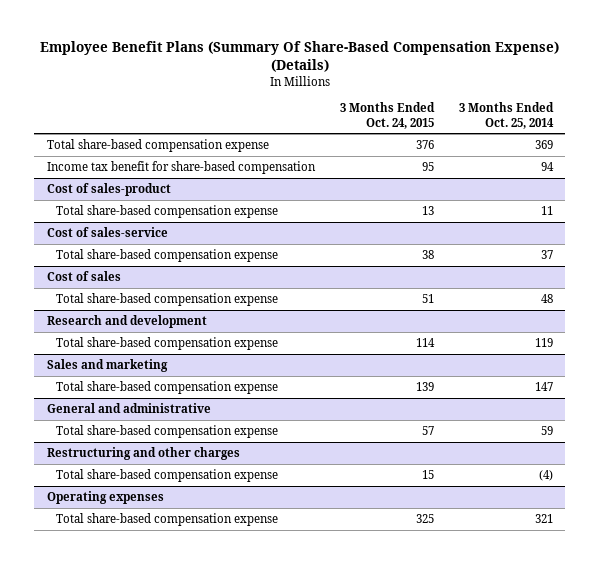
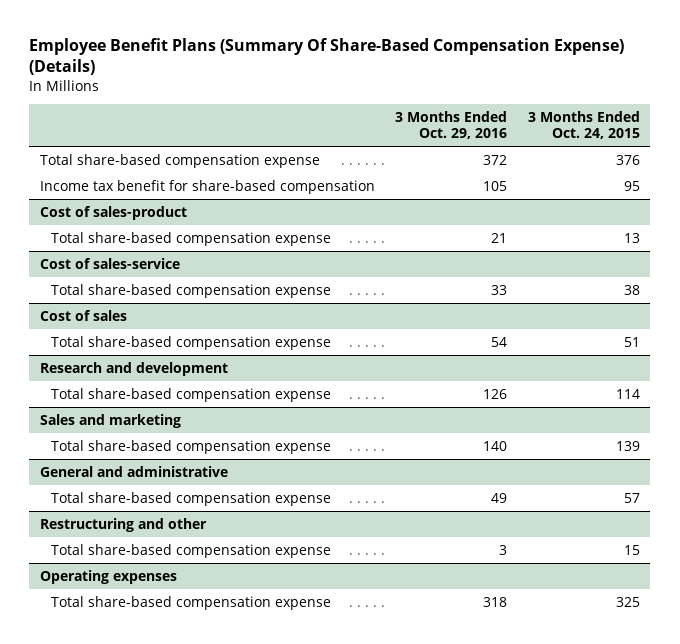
[458,102,554,129] 3 Months Ended Oct. 25, 2014 -> none
none -> [395,110,508,140] 3 Months Ended Oct. 29, 2016
[46,447,240,461] Restructuring and other charges -> [39,517,207,532] Restructuring and other

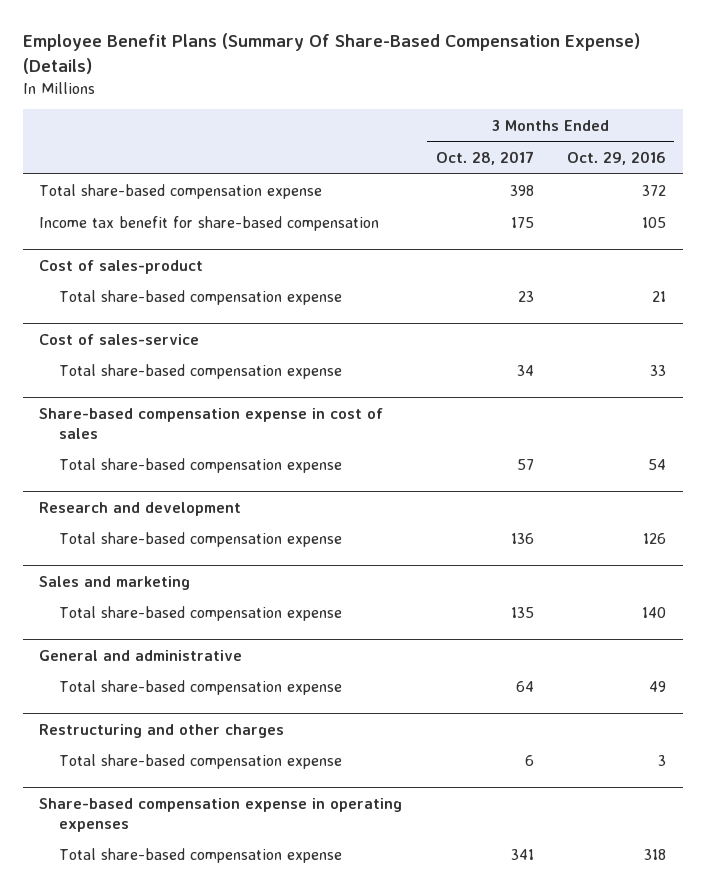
[528,110,641,140] 3 Months Ended Oct. 24, 2015 -> none
none -> [435,150,534,165] Oct. 28, 2017
[39,309,127,321] Cost of sales -> [39,407,384,439] Share-based compensation expense in cost of sales
[39,517,207,532] Restructuring and other -> [39,723,285,738] Restructuring and other charges
[39,569,177,584] Operating expenses -> [39,797,403,832] Share-based compensation expense in operating expenses

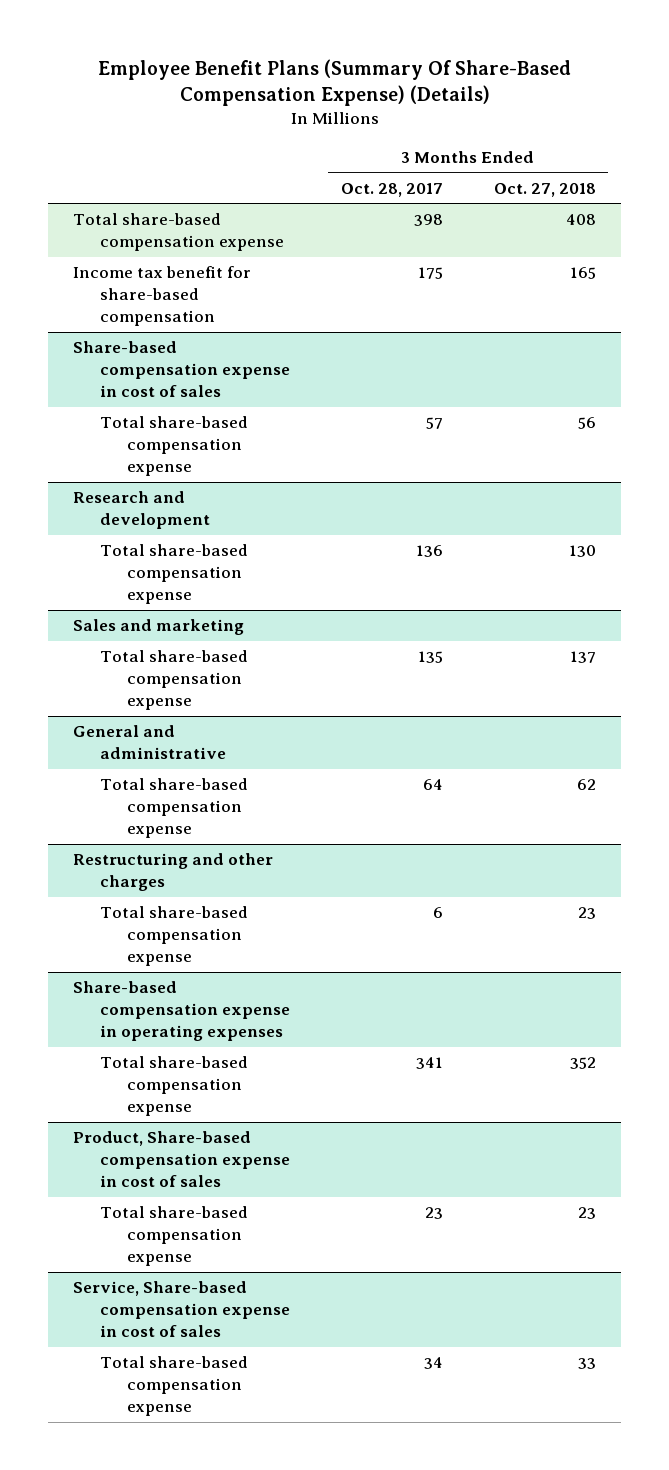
[566,150,666,165] Oct. 29, 2016 -> none
none -> [493,182,596,197] Oct. 27, 2018
[39,259,204,274] Cost of sales-product -> none
[58,290,342,306] Total share-based compensation expense -> none
[39,333,200,345] Cost of sales-service -> none
[58,364,342,380] Total share-based compensation expense -> none
none -> [73,1131,291,1188] Product, Share-based compensation expense in cost of sales
none -> [100,1206,249,1267] Total share-based compensation expense
none -> [73,1281,291,1338] Service, Share-based compensation expense in cost of sales
none -> [100,1356,249,1417] Total share-based compensation expense

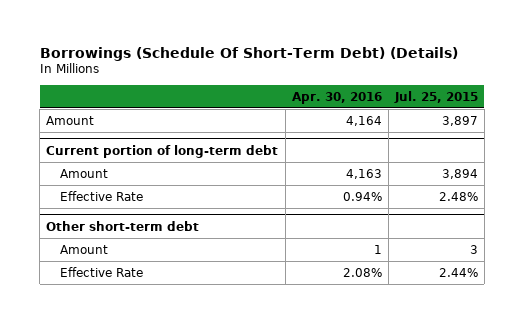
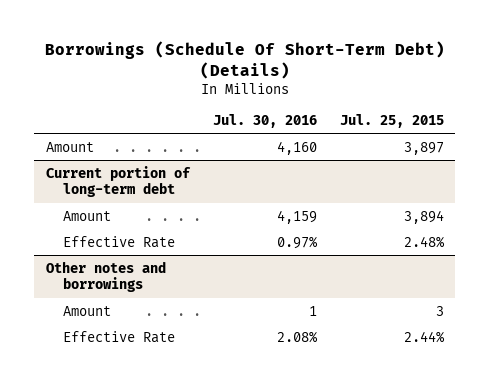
[291,91,382,104] Apr. 30, 2016 -> none
none -> [212,113,317,128] Jul. 30, 2016
[46,220,200,231] Other short-term debt -> [45,260,166,293] Other notes and borrowings

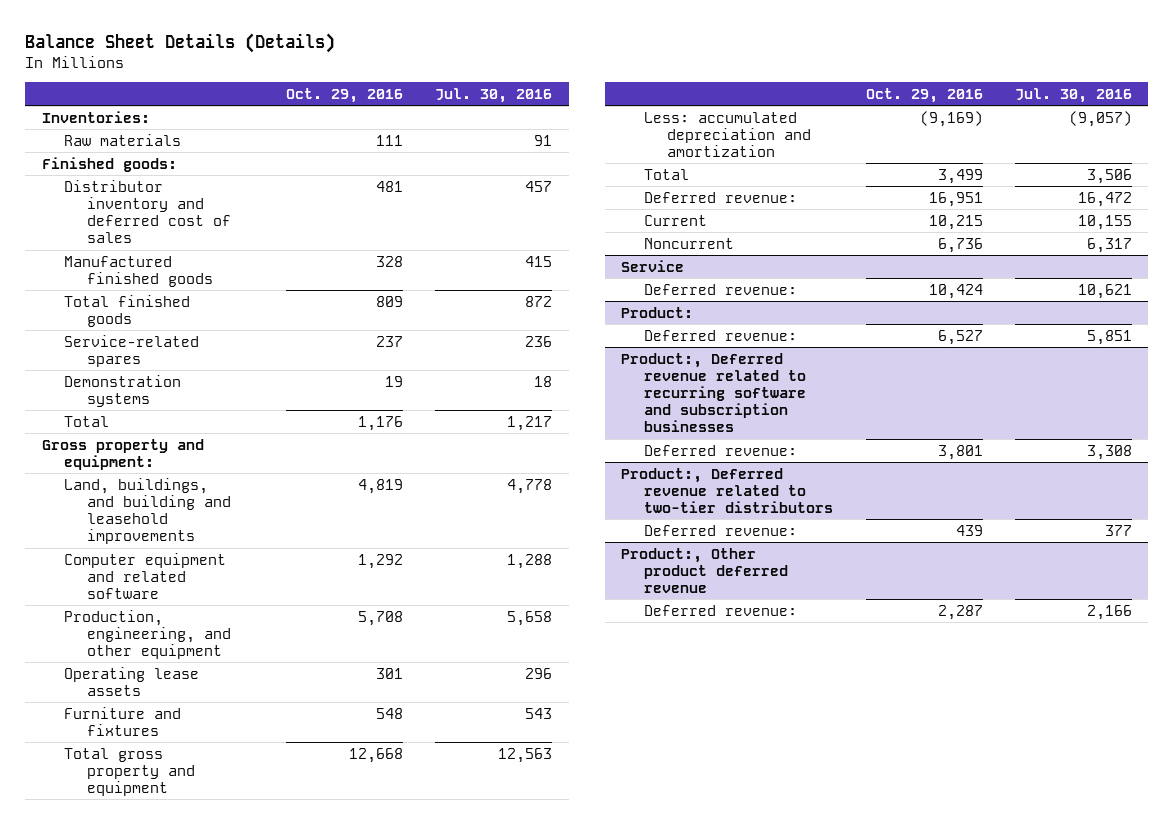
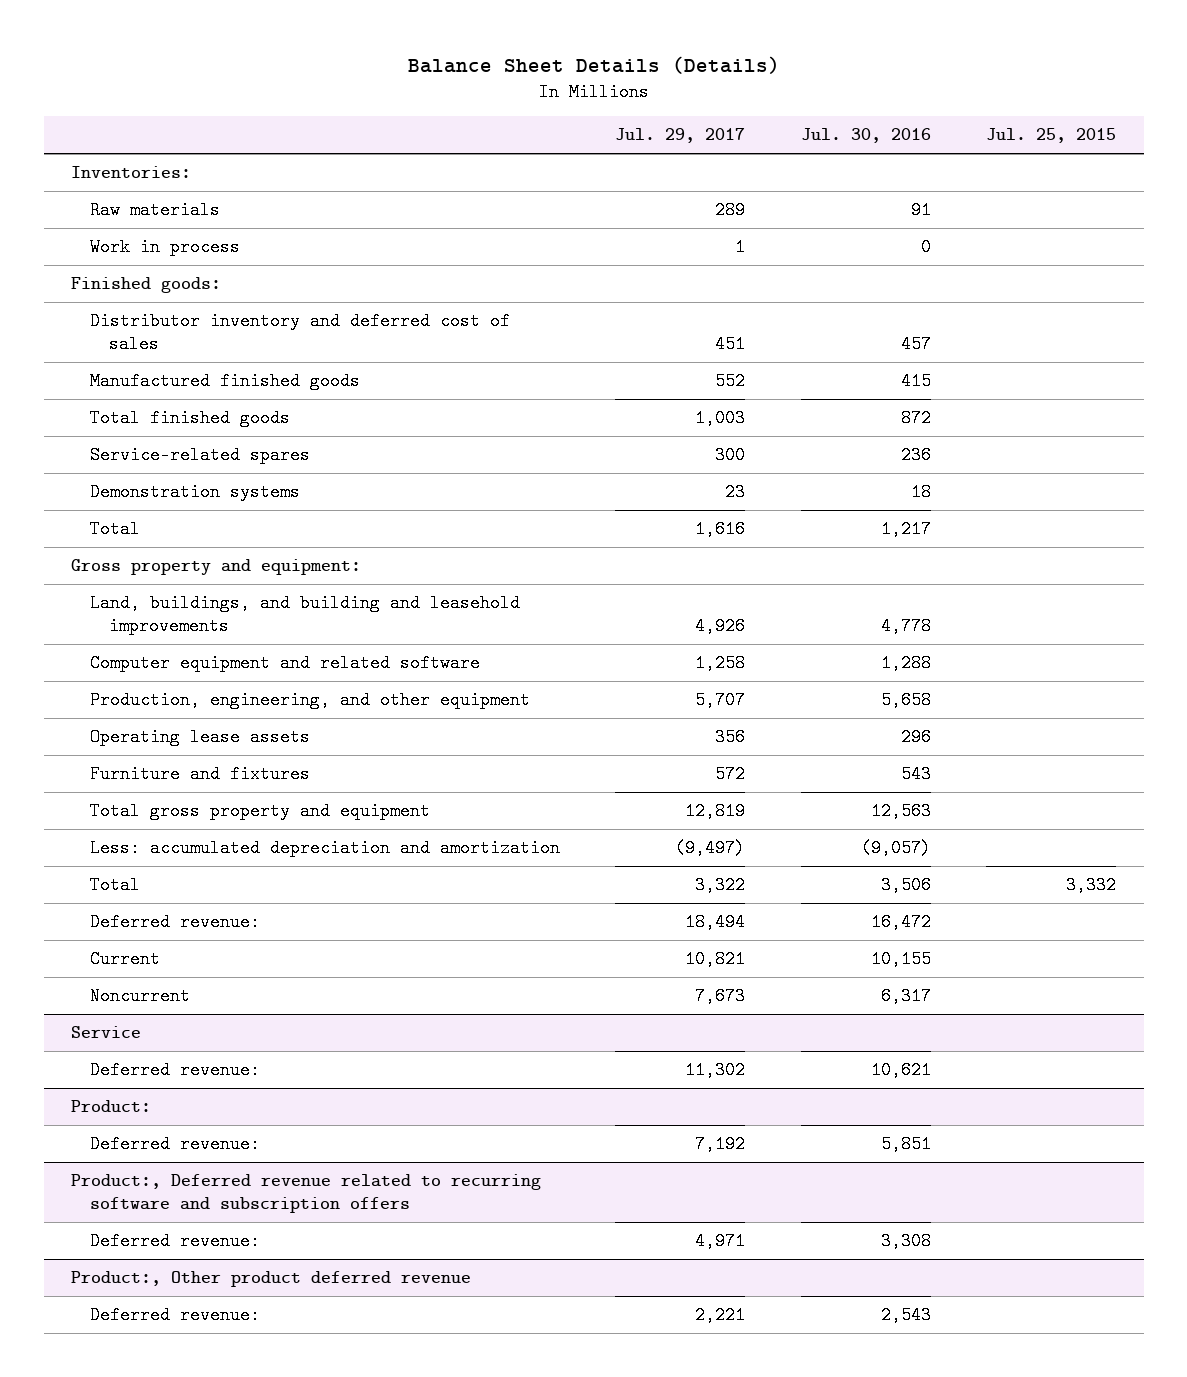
[285,87,403,103] Oct. 29, 2016 -> none
none -> [615,128,746,144] Jul. 29, 2017
none -> [986,128,1117,144] Jul. 25, 2015
none -> [90,238,241,257] Work in process
[621,352,807,433] Product:, Deferred revenue related to recurring software and subscription businesses -> [71,1174,542,1213] Product:, Deferred revenue related to recurring software and subscription offers
[621,467,834,513] Product:, Deferred revenue related to two-tier distributors -> none
[644,524,798,536] Deferred revenue: -> none
[1087,604,1133,620] 2,166 -> [880,1306,931,1325] 2,543

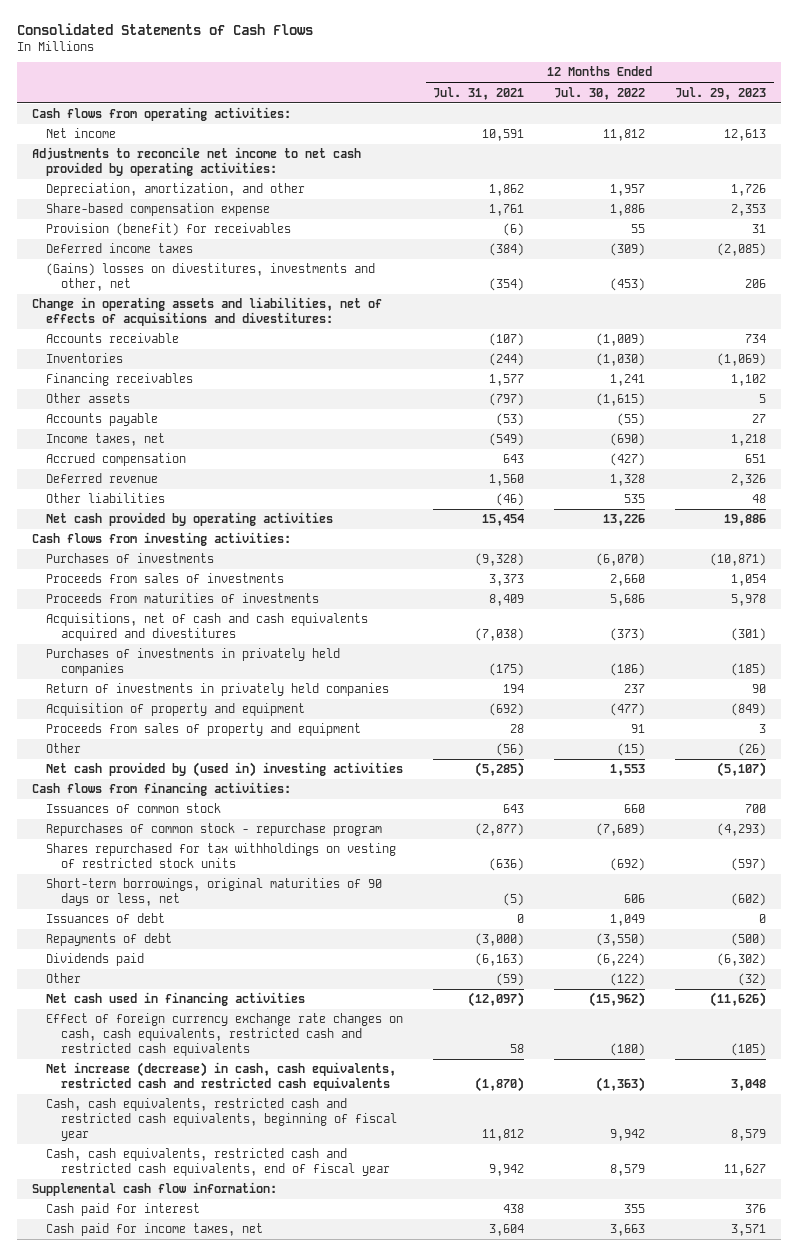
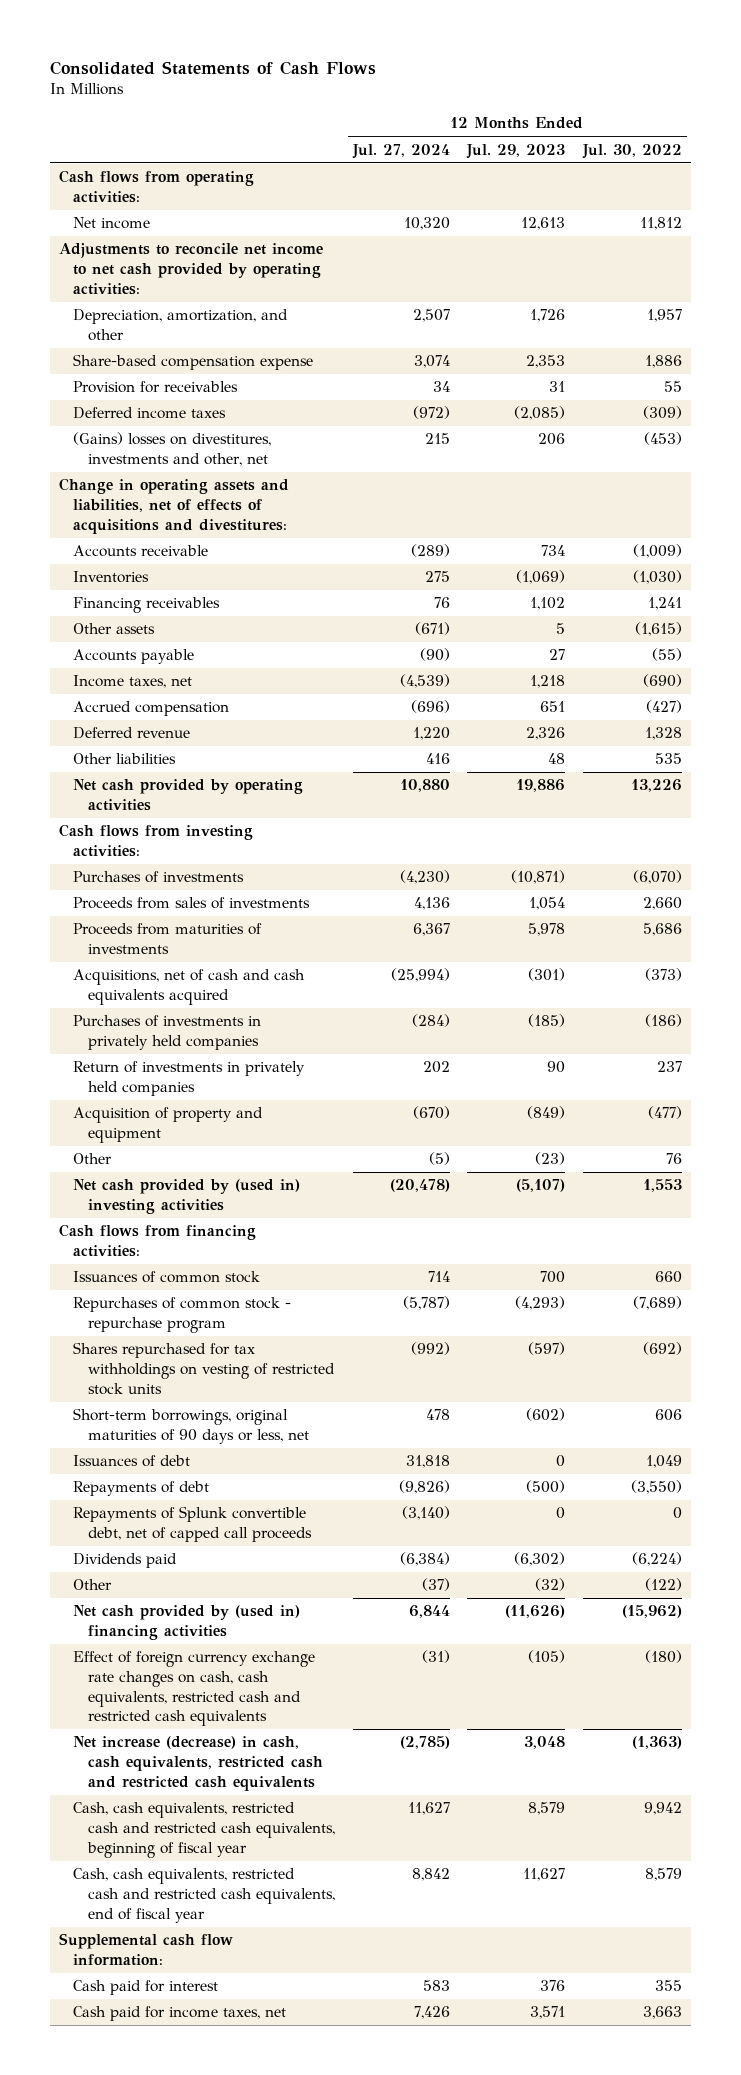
[433,86,525,100] Jul. 31, 2021 -> none
none -> [351,143,450,159] Jul. 27, 2024
[46,223,292,237] Provision (benefit) for receivables -> [73,381,239,394] Provision for receivables
[46,613,369,642] Acquisitions, net of cash and cash equivalents acquired and divestitures -> [73,969,306,1006] Acquisitions, net of cash and cash equivalents acquired
[46,723,362,737] Proceeds from sales of property and equipment -> none
[617,743,646,757] (15) -> [666,1153,683,1165] 76
[738,743,767,757] (26) -> [535,1152,566,1166] (23)
none -> [73,1506,313,1543] Repayments of Splunk convertible debt, net of capped call proceeds
[46,992,306,1007] Net cash used in financing activities -> [73,1605,301,1641] Net cash provided by (used in) financing activities

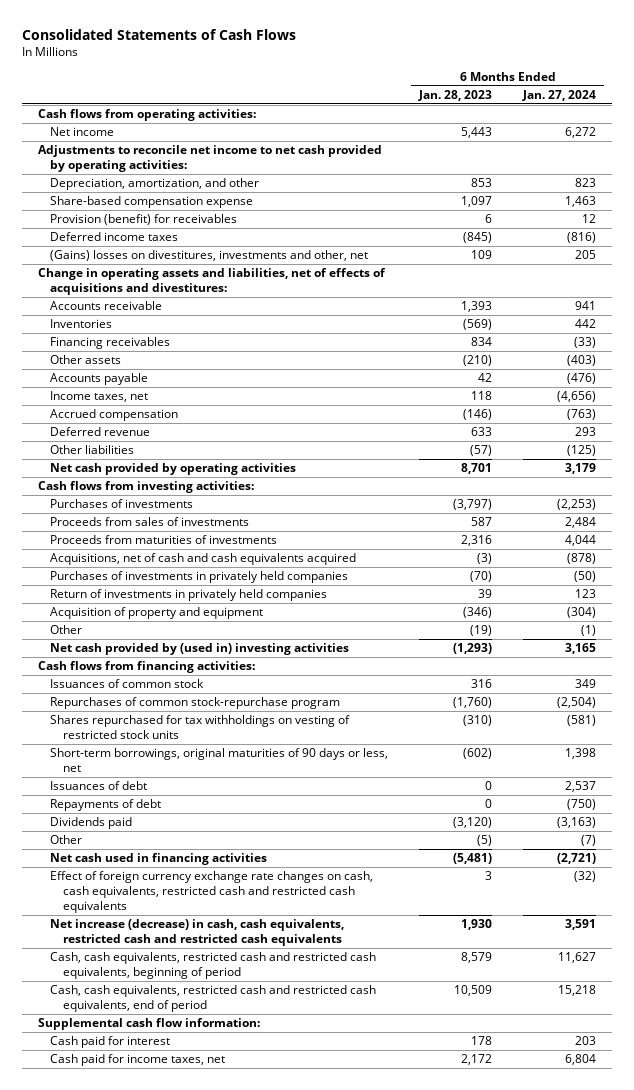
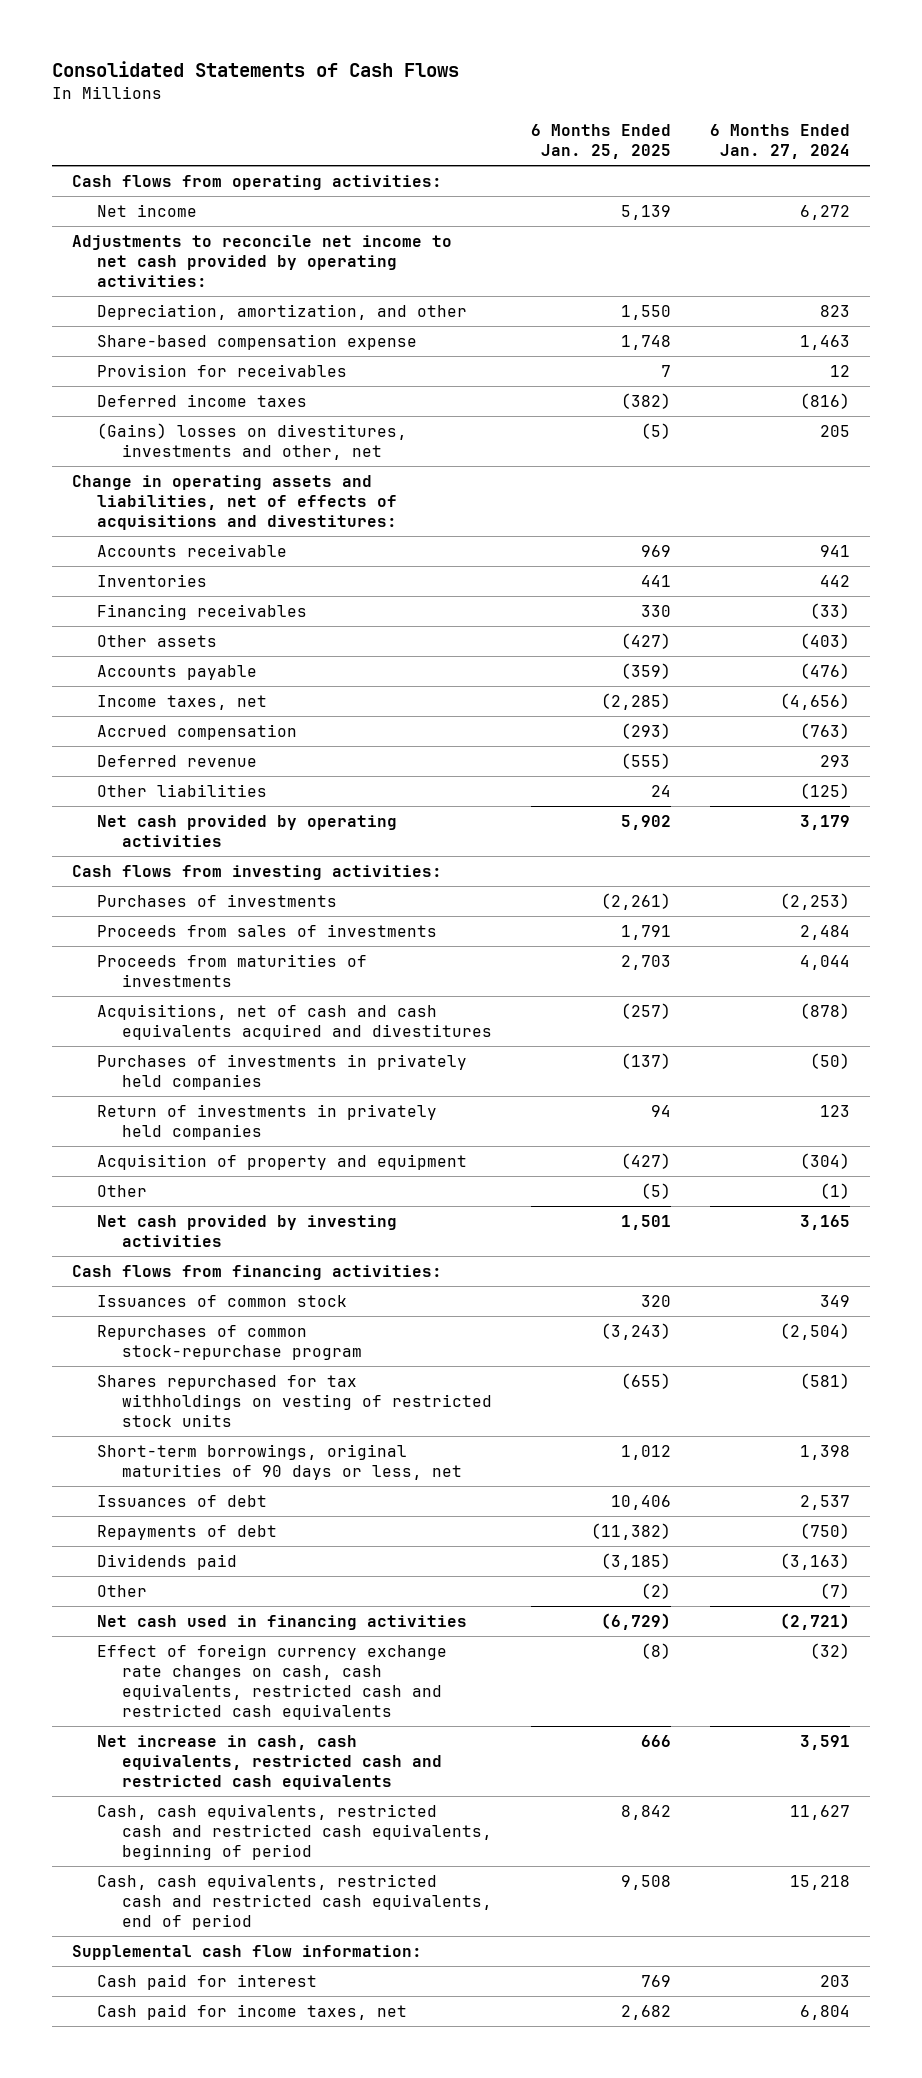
[418,89,493,101] Jan. 28, 2023 -> none
none -> [530,123,671,159] 6 Months Ended Jan. 25, 2025
[50,214,238,226] Provision (benefit) for receivables -> [96,363,347,377] Provision for receivables
[50,553,357,566] Acquisitions, net of cash and cash equivalents acquired -> [96,1003,492,1041] Acquisitions, net of cash and cash equivalents acquired and divestitures
[50,643,350,656] Net cash provided by (used in) investing activities -> [96,1214,397,1248] Net cash provided by investing activities
[50,919,345,947] Net increase (decrease) in cash, cash equivalents, restricted cash and restricted cash equivalents -> [96,1734,442,1791] Net increase in cash, cash equivalents, restricted cash and restricted cash equivalents

